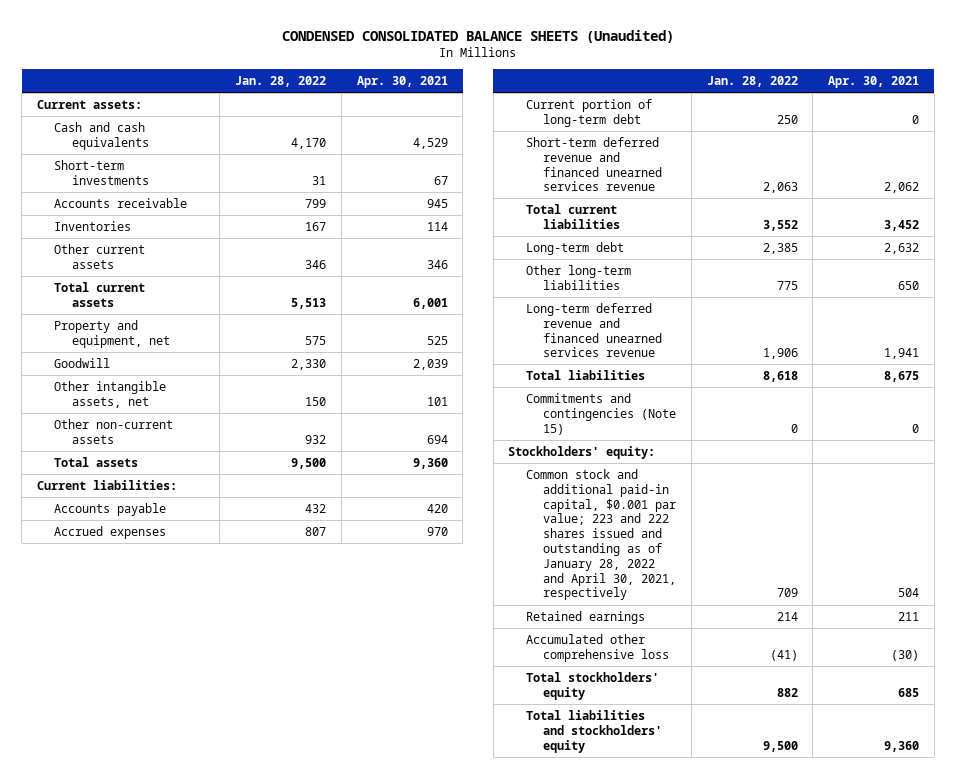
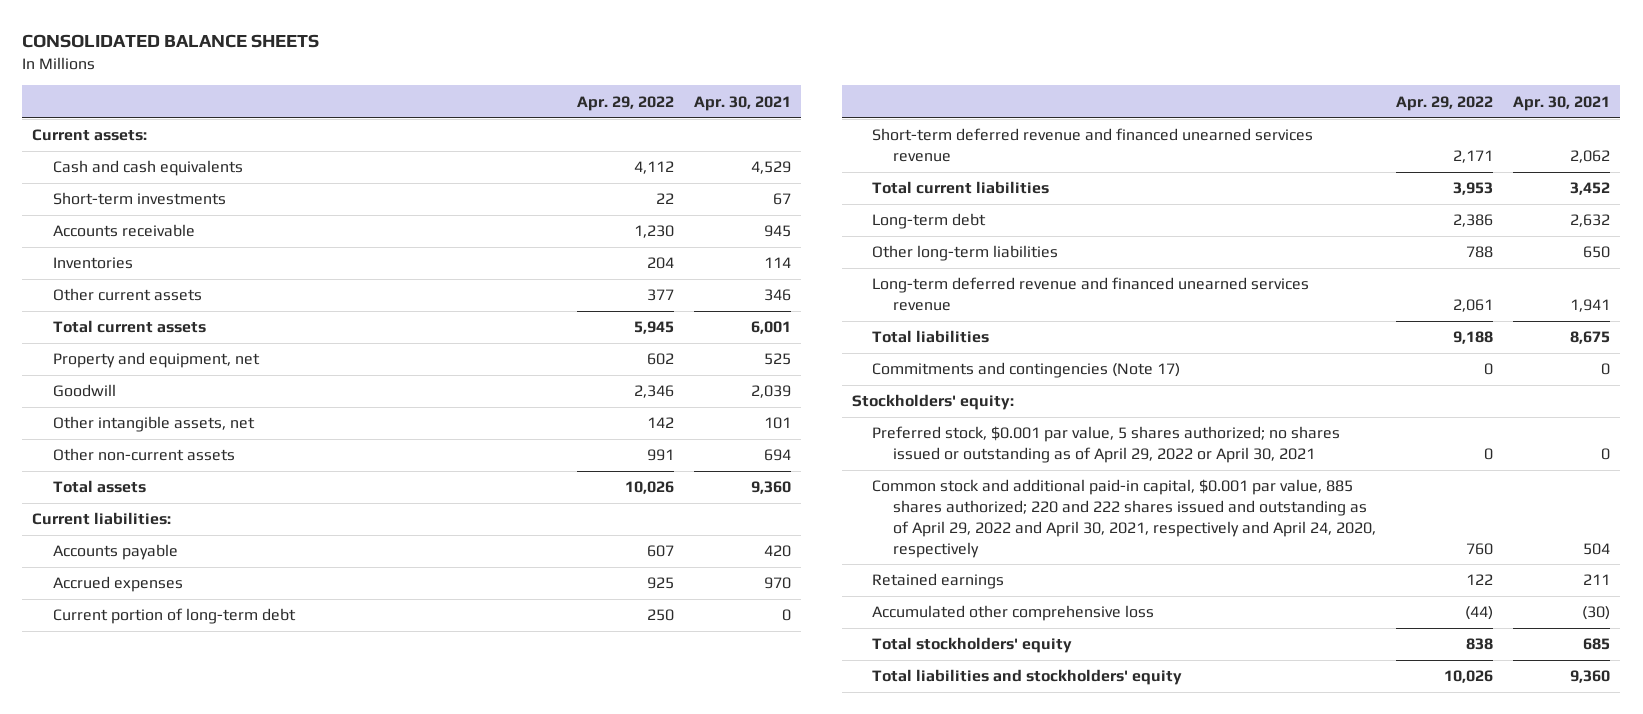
[281,29,674,43] CONDENSED CONSOLIDATED BALANCE SHEETS (Unaudited) -> [22,34,320,49] CONSOLIDATED BALANCE SHEETS
[235,75,327,87] Jan. 28, 2022 -> none
none -> [576,95,674,111] Apr. 29, 2022
[525,392,677,435] Commitments and contingencies (Note 15) -> [872,362,1181,379] Commitments and contingencies (Note 17)
none -> [872,426,1341,464] Preferred stock, $0.001 par value, 5 shares authorized; no shares issued or outstanding as of April 29, 2022 or April 30, 2021
[525,468,677,601] Common stock and additional paid-in capital, $0.001 par value; 223 and 222 shares issued and outstanding as of January 28, 2022 and April 30, 2021, respectively -> [872,479,1376,558] Common stock and additional paid-in capital, $0.001 par value, 885 shares authorized; 220 and 222 shares issued and outstanding as of April 29, 2022 and April 30, 2021, respectively and April 24, 2020, respectively

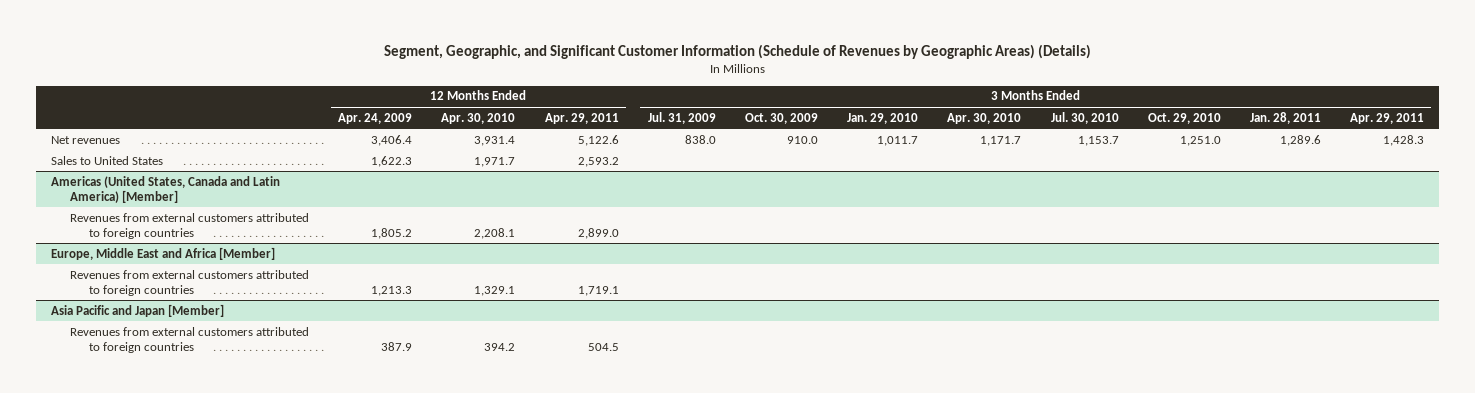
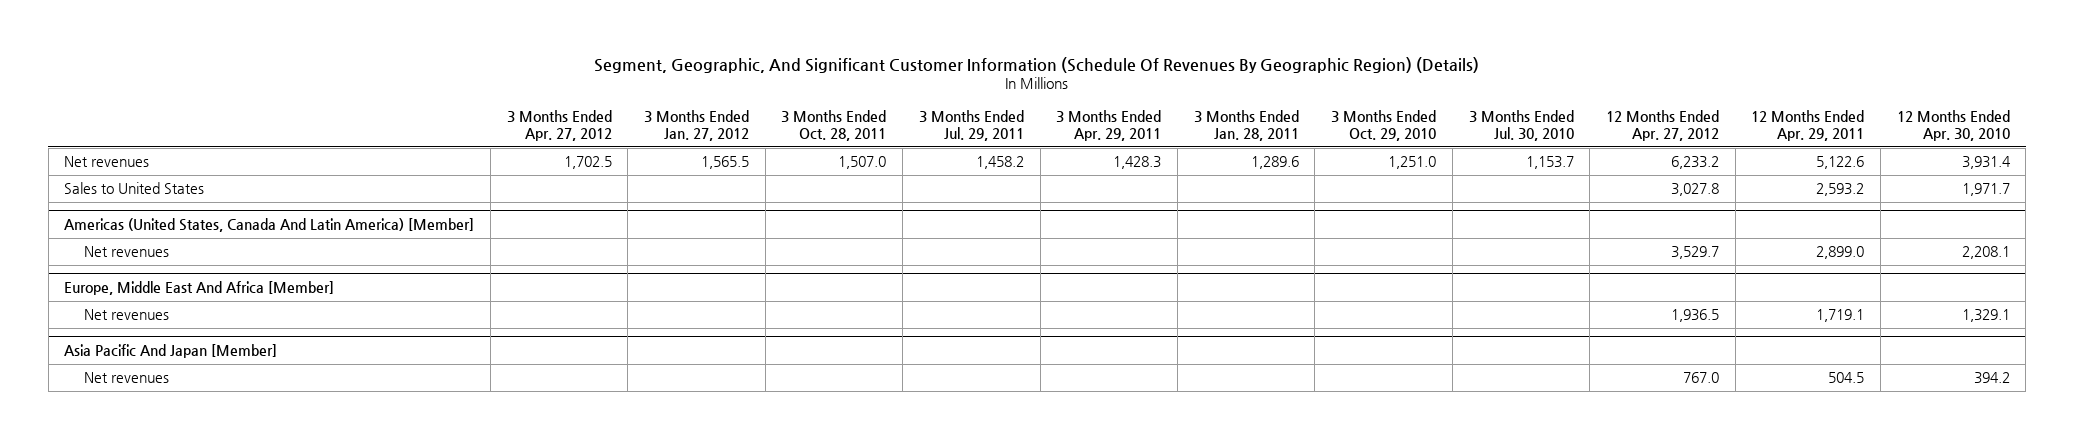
[383,44,1091,60] Segment, Geographic, and Significant Customer Information (Schedule of Revenues by Geographic Areas) (Details) -> [594,56,1480,73] Segment, Geographic, And Significant Customer Information (Schedule Of Revenues By Geographic Region) (Details)
[338,112,413,124] Apr. 24, 2009 -> none
[647,111,716,124] Jul. 31, 2009 -> none
[744,112,818,124] Oct. 30, 2009 -> none
[847,112,919,124] Jan. 29, 2010 -> none
[947,112,1022,124] Apr. 30, 2010 -> none
none -> [506,109,612,142] 3 Months Ended Apr. 27, 2012
none -> [644,109,750,142] 3 Months Ended Jan. 27, 2012
none -> [781,109,887,142] 3 Months Ended Oct. 28, 2011
none -> [918,109,1024,142] 3 Months Ended Jul. 29, 2011
none -> [1605,109,1719,142] 12 Months Ended Apr. 27, 2012
[51,175,281,203] Americas (United States, Canada and Latin America) [Member] -> [64,218,475,233] Americas (United States, Canada And Latin America) [Member]
[69,212,309,239] Revenues from external customers attributed to foreign countries -> [83,246,169,258] Net revenues
[51,246,276,260] Europe, Middle East and Africa [Member] -> [64,281,335,296] Europe, Middle East And Africa [Member]
[69,269,309,296] Revenues from external customers attributed to foreign countries -> [83,309,169,321] Net revenues
[51,303,225,317] Asia Pacific and Japan [Member] -> [64,344,278,359] Asia Pacific And Japan [Member]
[69,326,309,353] Revenues from external customers attributed to foreign countries -> [83,372,169,384] Net revenues

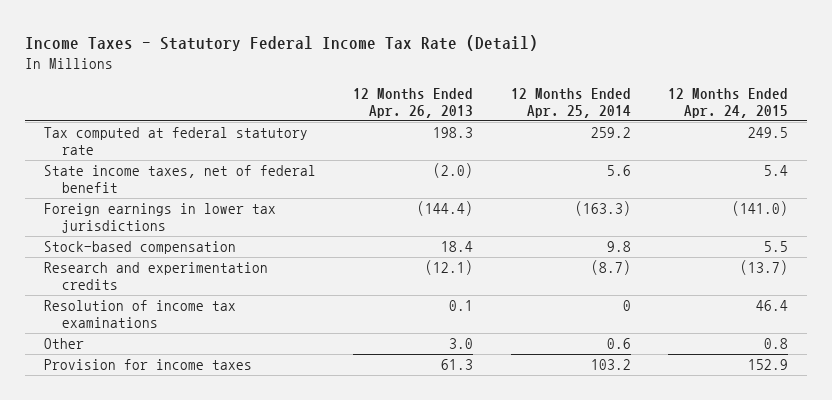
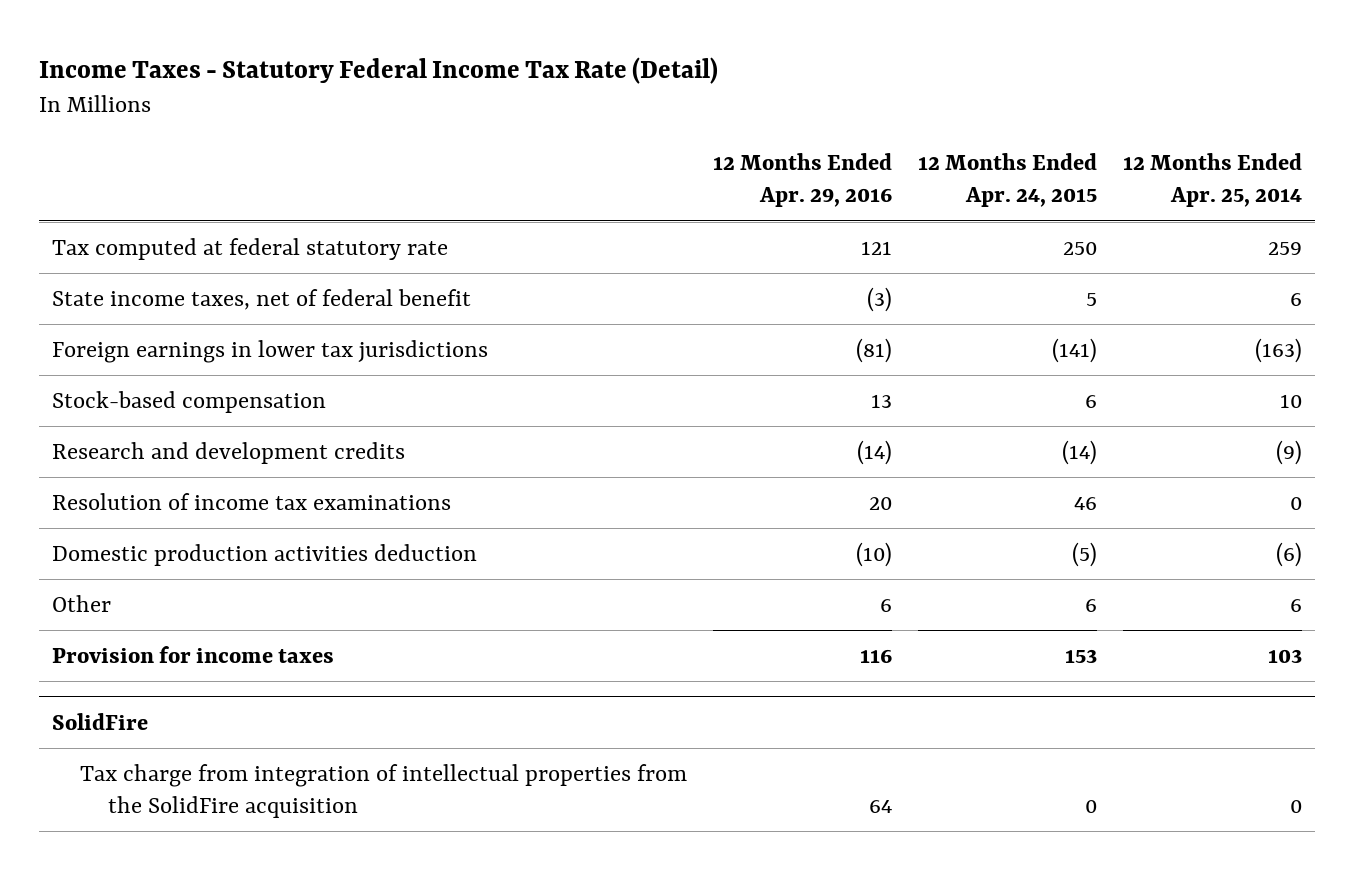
[353,87,474,119] 12 Months Ended Apr. 26, 2013 -> none
none -> [712,153,892,208] 12 Months Ended Apr. 29, 2016
[590,127,631,139] 259.2 -> [1267,241,1302,255] 259
[748,127,789,139] 249.5 -> [1062,241,1097,255] 250
[606,165,631,177] 5.6 -> [1289,292,1302,306] 6
[764,165,789,177] 5.4 -> [1085,292,1097,306] 5
[574,201,631,217] (163.3) -> [1254,337,1302,363] (163)
[732,201,789,217] (141.0) -> [1051,337,1097,363] (141)
[606,241,631,253] 9.8 -> [1279,393,1302,408] 10
[764,241,789,253] 5.5 -> [1084,394,1097,408] 6
[43,262,268,291] Research and experimentation credits -> [51,441,405,464] Research and development credits
[590,260,631,276] (8.7) -> [1275,439,1302,465] (9)
[740,260,789,276] (13.7) -> [1061,439,1097,465] (14)
[756,300,789,312] 46.4 -> [1073,496,1097,510] 46
none -> [51,543,477,566] Domestic production activities deduction
[606,338,631,350] 0.6 -> [1289,598,1302,612] 6
[764,338,789,350] 0.8 -> [1084,598,1097,612] 6
[590,359,631,371] 103.2 -> [1267,648,1302,663] 103
[748,359,789,371] 152.9 -> [1064,648,1097,663] 153
none -> [51,712,148,730] SolidFire
none -> [79,763,687,818] Tax charge from integration of intellectual properties from the SolidFire acquisition

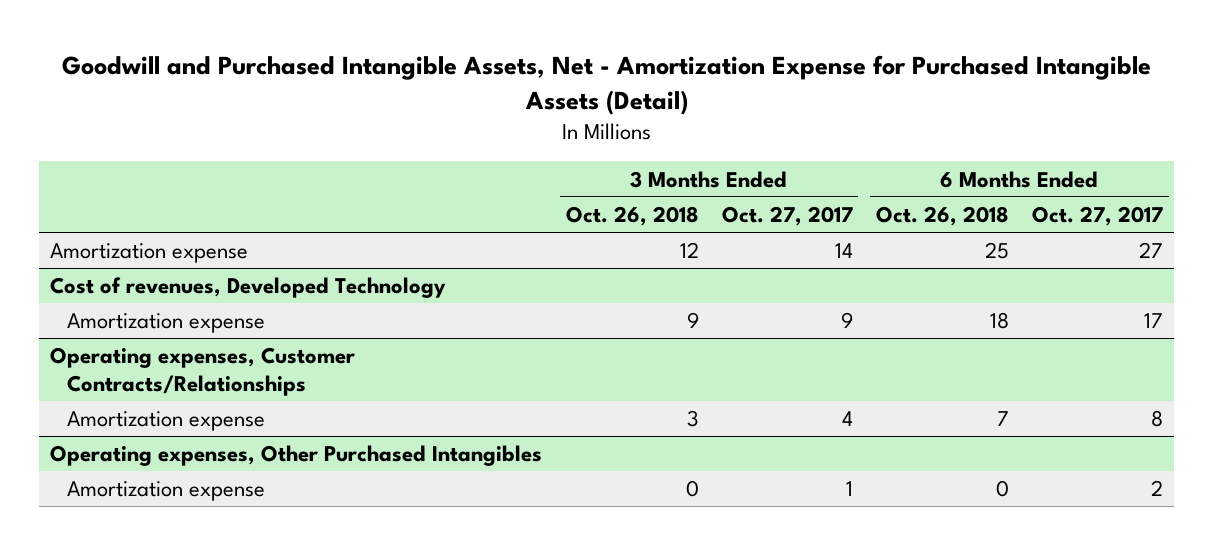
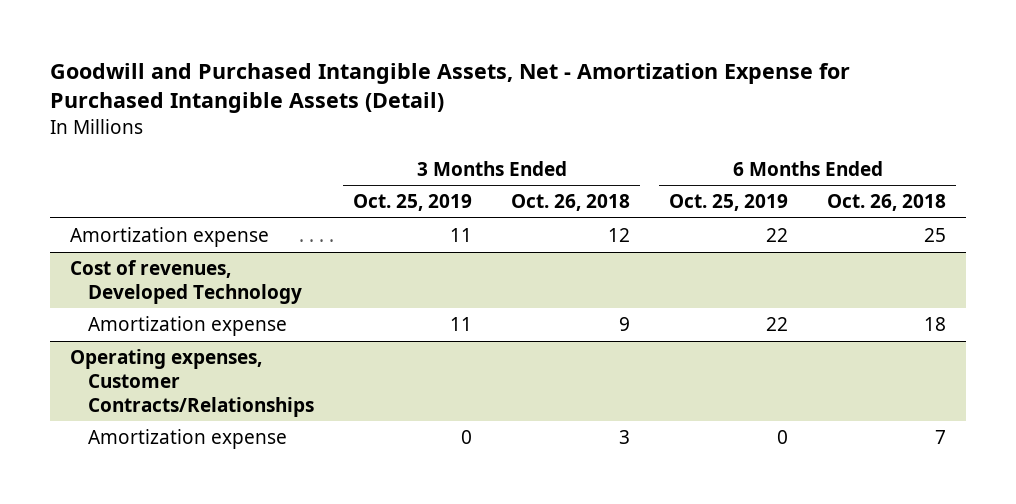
[721,205,853,226] Oct. 27, 2017 -> none
[1031,205,1163,226] Oct. 27, 2017 -> none
none -> [353,194,473,212] Oct. 25, 2019
none -> [669,194,789,212] Oct. 25, 2019
[50,445,543,467] Operating expenses, Other Purchased Intangibles -> none
[67,481,266,502] Amortization expense -> none

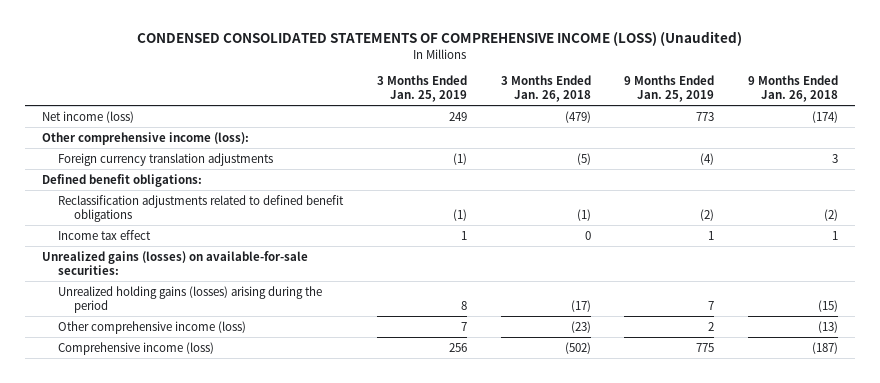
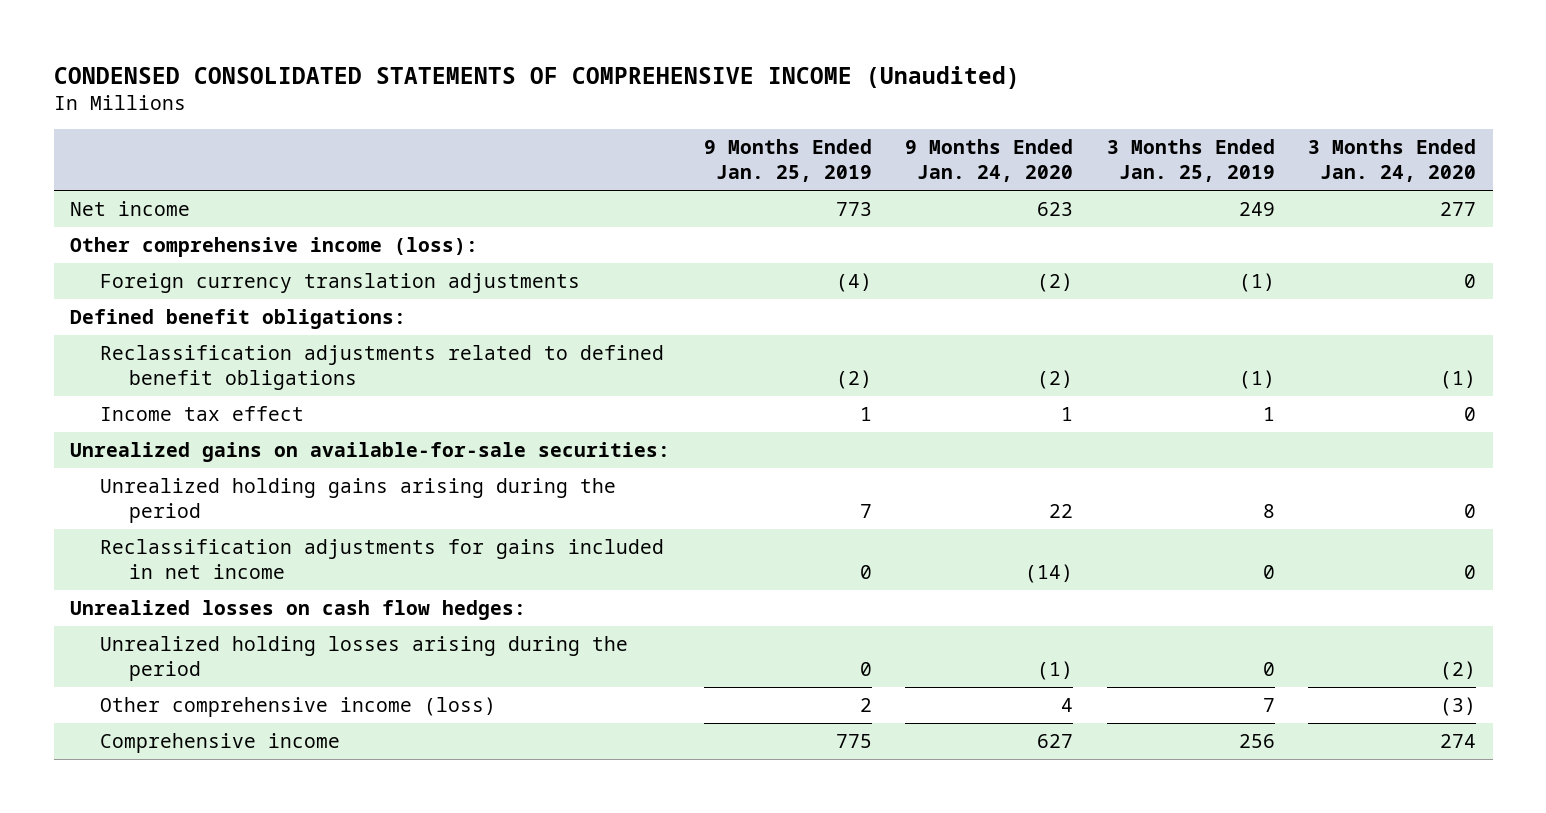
[136,31,742,47] CONDENSED CONSOLIDATED STATEMENTS OF COMPREHENSIVE INCOME (LOSS) (Unaudited) -> [53,65,1020,89] CONDENSED CONSOLIDATED STATEMENTS OF COMPREHENSIVE INCOME (Unaudited)
[500,75,591,103] 3 Months Ended Jan. 26, 2018 -> none
[747,75,838,103] 9 Months Ended Jan. 26, 2018 -> none
none -> [905,139,1074,183] 9 Months Ended Jan. 24, 2020
none -> [1307,139,1476,183] 3 Months Ended Jan. 24, 2020
[42,110,135,123] Net income (loss) -> [70,200,191,216] Net income
[42,250,309,275] Unrealized gains (losses) on available-for-sale securities: -> [70,441,671,462] Unrealized gains on available-for-sale securities:
[58,285,323,313] Unrealized holding gains (losses) arising during the period -> [99,477,616,523] Unrealized holding gains arising during the period
none -> [99,538,664,579] Reclassification adjustments for gains included in net income
none -> [70,599,527,620] Unrealized losses on cash flow hedges:
none -> [99,635,628,681] Unrealized holding losses arising during the period
[58,341,215,355] Comprehensive income (loss) -> [99,732,340,753] Comprehensive income

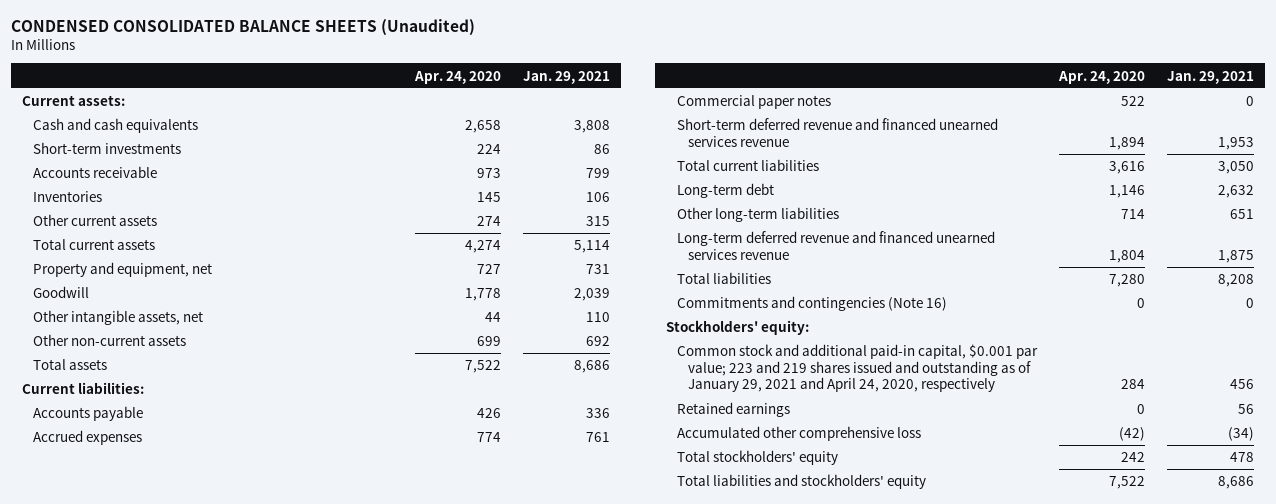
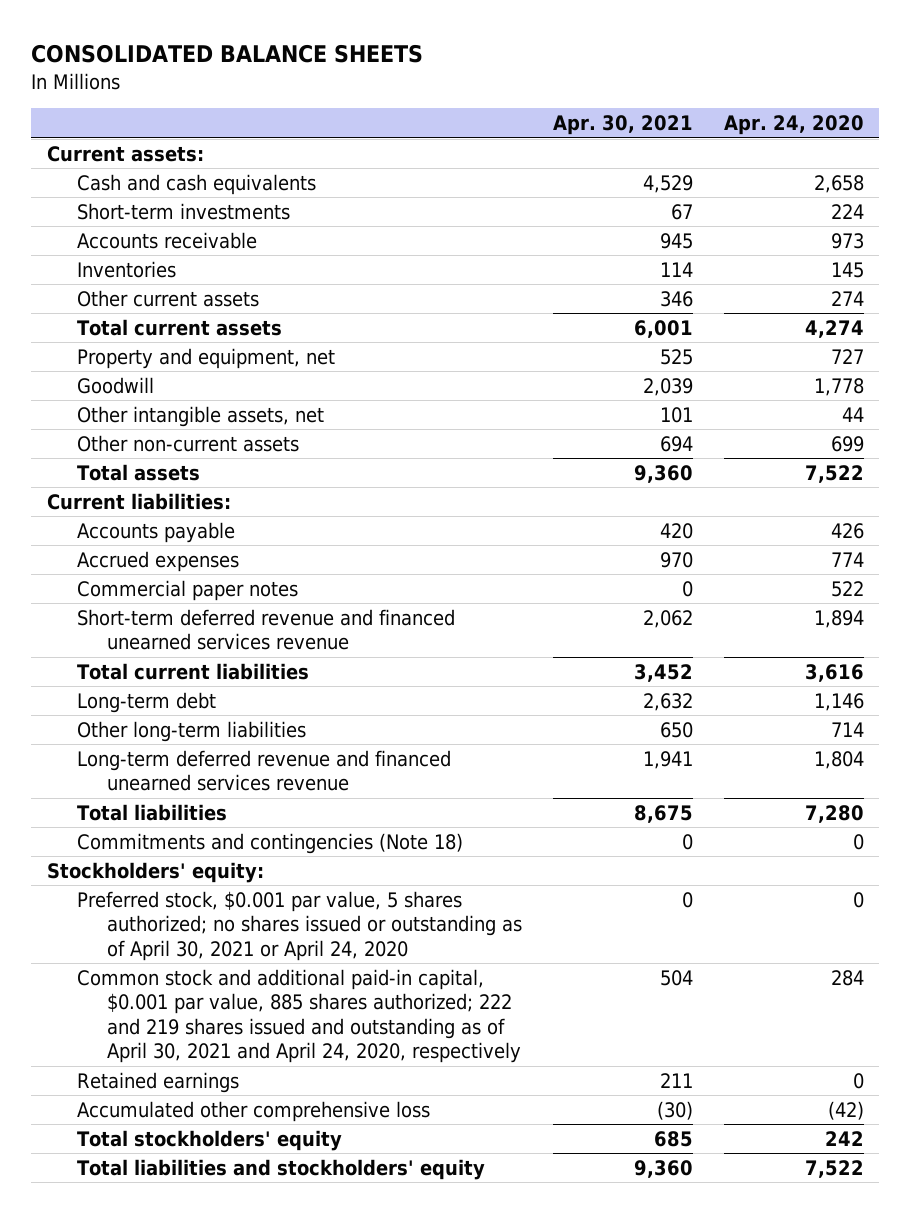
[11,18,476,36] CONDENSED CONSOLIDATED BALANCE SHEETS (Unaudited) -> [31,43,424,63] CONSOLIDATED BALANCE SHEETS
[523,70,611,84] Jan. 29, 2021 -> none
none -> [552,115,693,136] Apr. 30, 2021
[677,296,948,312] Commitments and contingencies (Note 16) -> [76,832,463,854] Commitments and contingencies (Note 18)
none -> [76,890,522,961] Preferred stock, $0.001 par value, 5 shares authorized; no shares issued or outstanding as of April 30, 2021 or April 24, 2020
[677,344,1039,393] Common stock and additional paid-in capital, $0.001 par value; 223 and 219 shares issued and outstanding as of January 29, 2021 and April 24, 2020, respectively -> [76,968,521,1064] Common stock and additional paid-in capital, $0.001 par value, 885 shares authorized; 222 and 219 shares issued and outstanding as of April 30, 2021 and April 24, 2020, respectively

